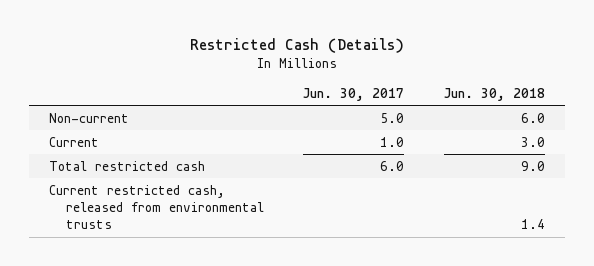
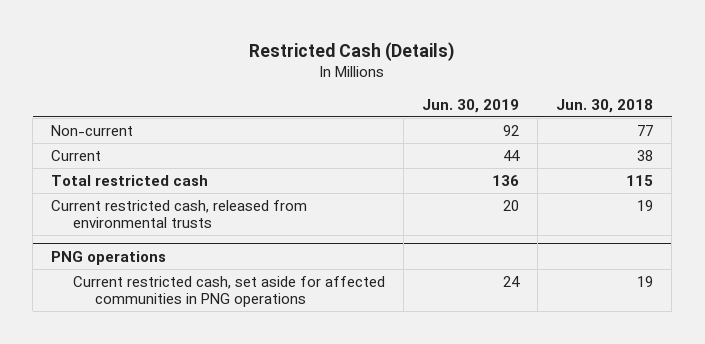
[303,87,405,101] Jun. 30, 2017 -> none
none -> [422,98,520,113] Jun. 30, 2019
[521,112,546,123] 6.0 -> [637,124,654,136] 77
[521,136,546,147] 3.0 -> [637,149,654,161] 38
[521,160,546,171] 9.0 -> [626,174,654,186] 115
[521,219,546,230] 1.4 -> [637,199,654,211] 19
none -> [51,250,167,265] PNG operations
none -> [73,275,386,308] Current restricted cash, set aside for affected communities in PNG operations

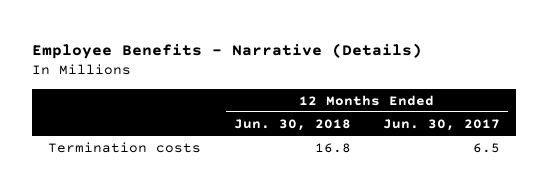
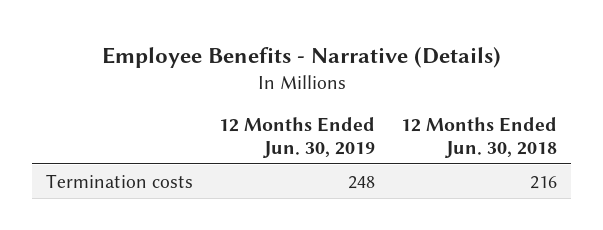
[383,118,501,131] Jun. 30, 2017 -> none
none -> [219,117,376,158] 12 Months Ended Jun. 30, 2019
[314,142,351,153] 16.8 -> [530,175,558,189] 216

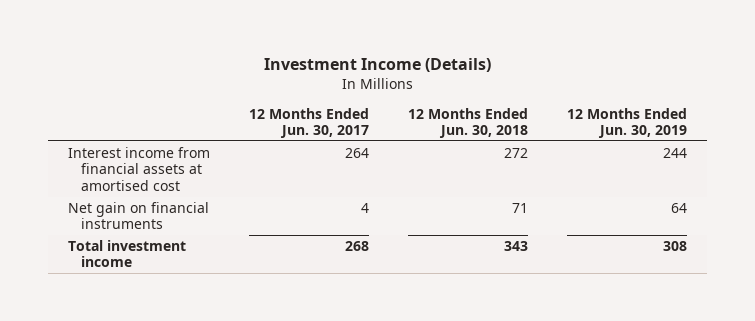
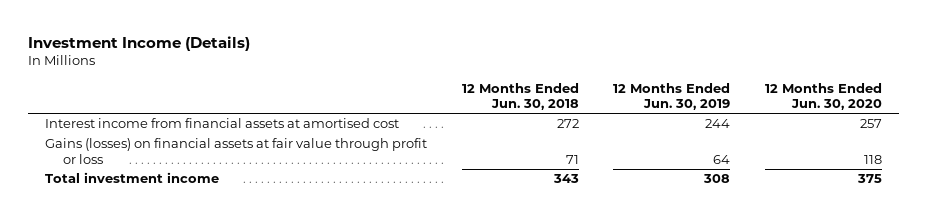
[248,107,369,139] 12 Months Ended Jun. 30, 2017 -> none
none -> [764,82,882,111] 12 Months Ended Jun. 30, 2020
[67,201,209,230] Net gain on financial instruments -> [45,138,428,164] Gains (losses) on financial assets at fair value through profit or loss

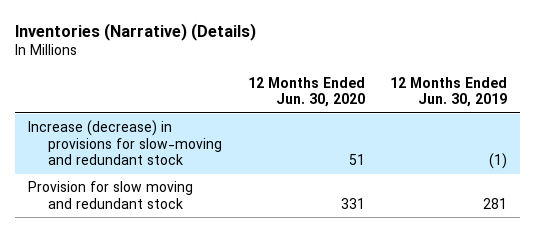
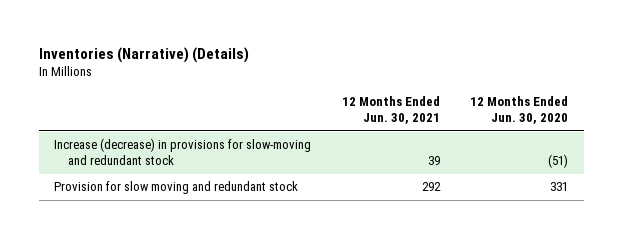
[390,76,508,108] 12 Months Ended Jun. 30, 2019 -> none
none -> [341,96,440,125] 12 Months Ended Jun. 30, 2021
[348,154,365,166] 51 -> [548,154,569,169] (51)

